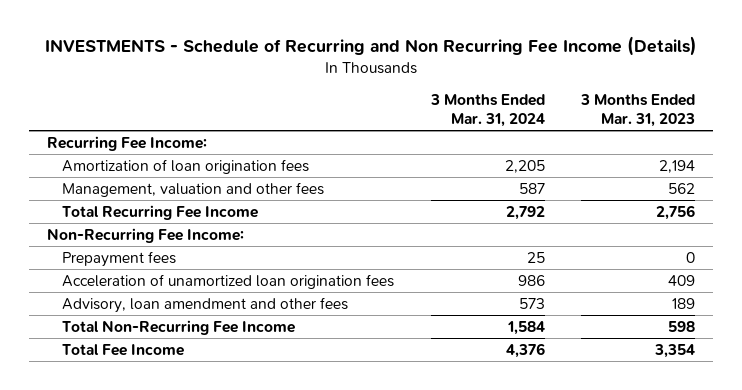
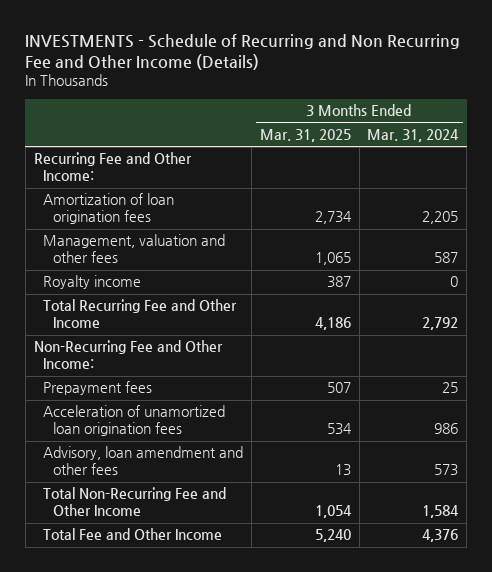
[44,36,697,57] INVESTMENTS - Schedule of Recurring and Non Recurring Fee Income (Details) -> [25,34,461,71] INVESTMENTS - Schedule of Recurring and Non Recurring Fee and Other Income (Details)
[580,94,696,127] 3 Months Ended Mar. 31, 2023 -> none
none -> [259,128,351,142] Mar. 31, 2025
[46,135,207,151] Recurring Fee Income: -> [33,152,192,182] Recurring Fee and Other Income:
none -> [43,275,142,290] Royalty income
[61,204,258,220] Total Recurring Fee Income -> [43,299,238,329] Total Recurring Fee and Other Income
[46,227,244,243] Non-Recurring Fee Income: -> [33,340,223,370] Non-Recurring Fee and Other Income:
[61,319,295,335] Total Non-Recurring Fee Income -> [43,487,227,517] Total Non-Recurring Fee and Other Income
[61,343,184,356] Total Fee Income -> [43,528,223,541] Total Fee and Other Income

